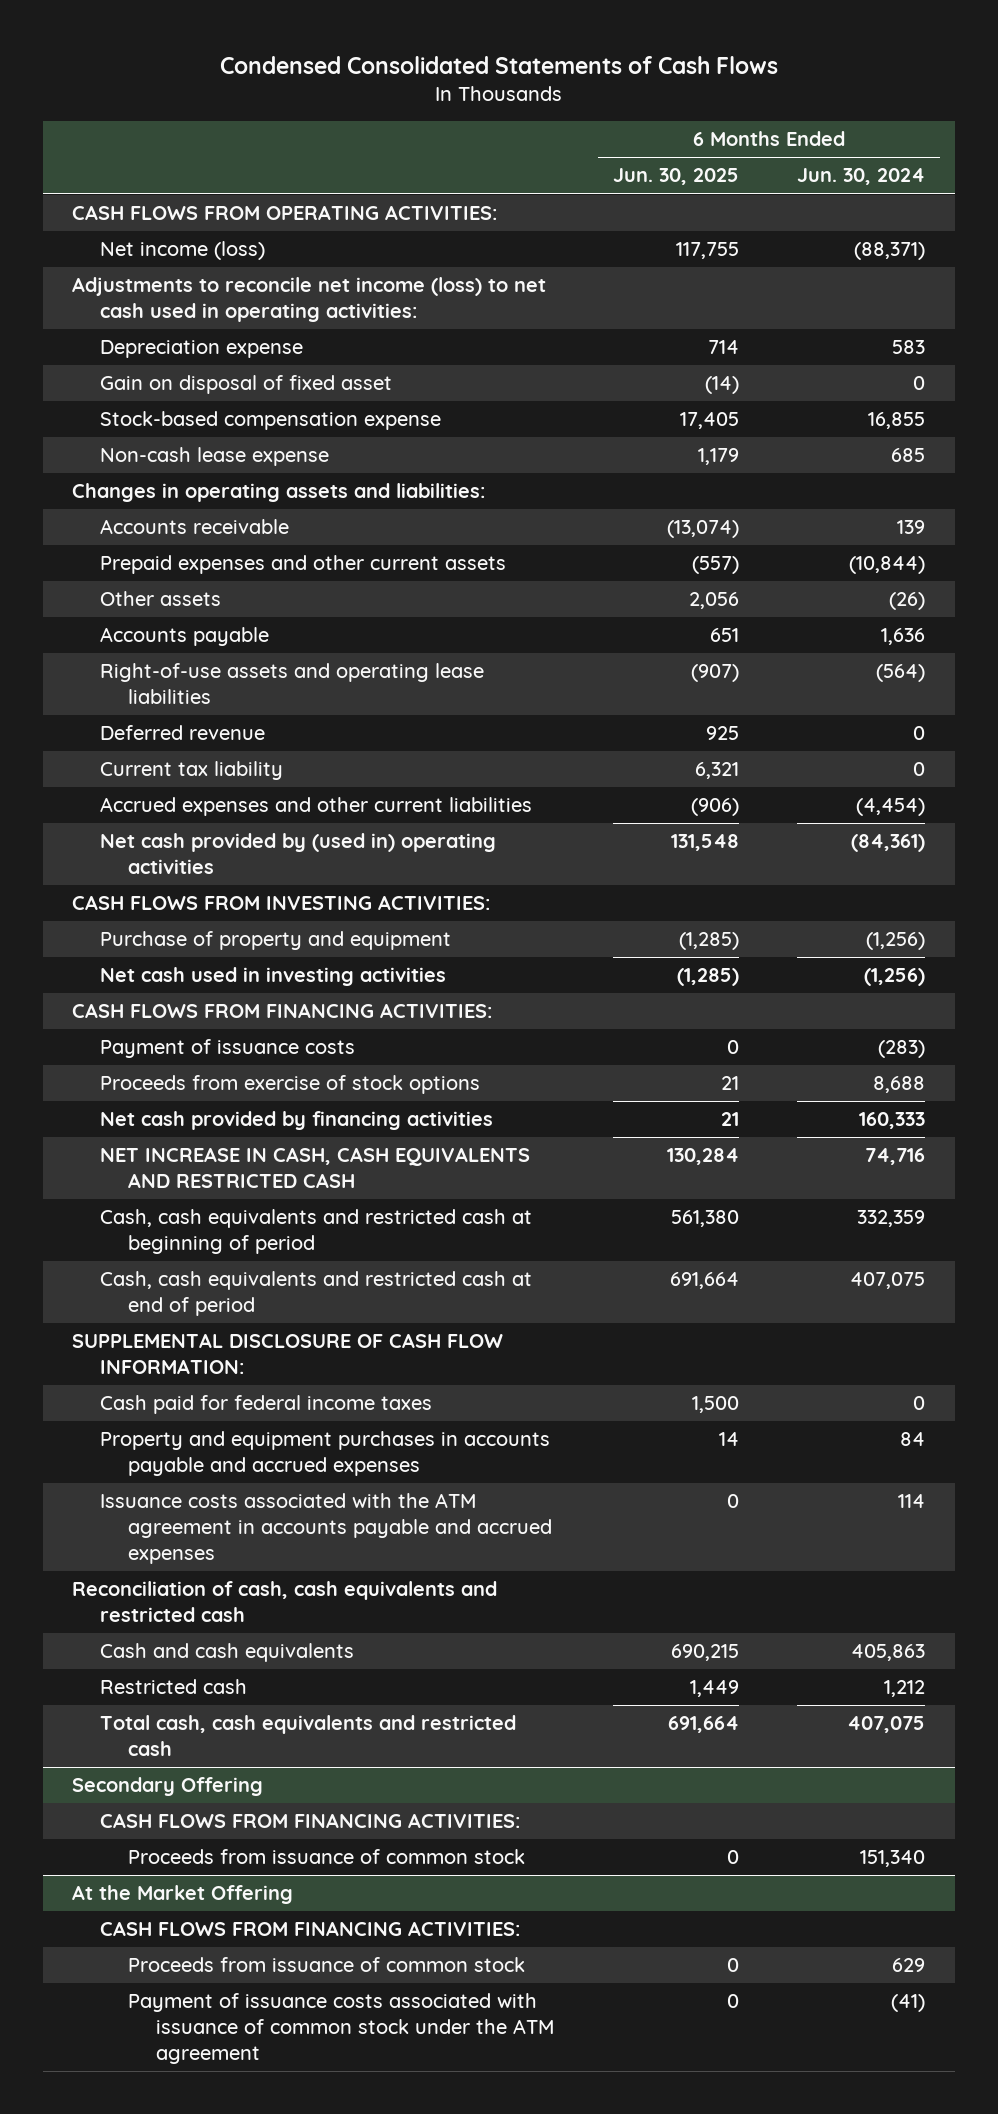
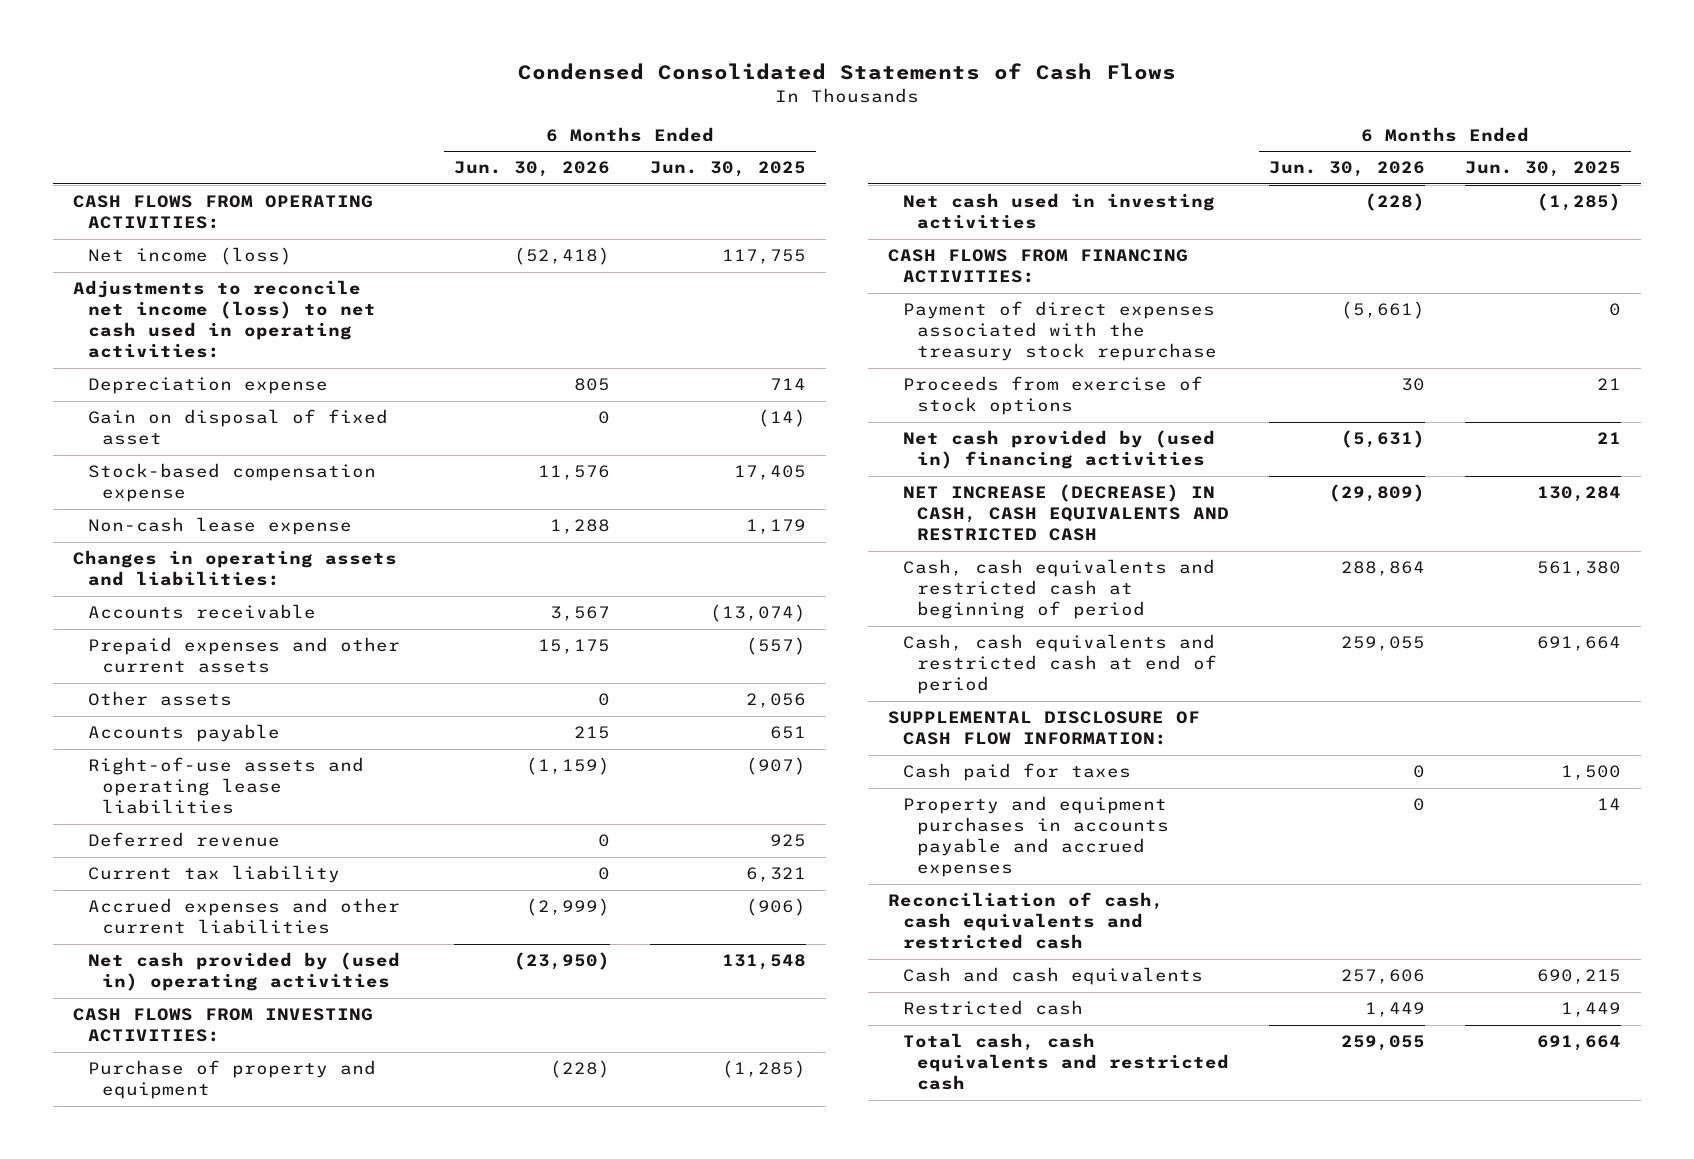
[797,168,926,186] Jun. 30, 2024 -> none
none -> [454,161,611,178] Jun. 30, 2026
[100,1039,356,1059] Payment of issuance costs -> none
none -> [902,301,1218,362] Payment of direct expenses associated with the treasury stock repurchase
[100,1111,494,1131] Net cash provided by financing activities -> [902,430,1215,470] Net cash provided by (used in) financing activities
[100,1147,531,1188] NET INCREASE IN CASH, CASH EQUIVALENTS AND RESTRICTED CASH -> [902,484,1230,542] NET INCREASE (DECREASE) IN CASH, CASH EQUIVALENTS AND RESTRICTED CASH
[100,1395,433,1415] Cash paid for federal income taxes -> [902,763,1131,782] Cash paid for taxes
[100,1493,553,1564] Issuance costs associated with the ATM agreement in accounts payable and accrued expenses -> none
[72,1777,264,1797] Secondary Offering -> none
[100,1813,521,1829] CASH FLOWS FROM FINANCING ACTIVITIES: -> none
[128,1849,526,1865] Proceeds from issuance of common stock -> none
[72,1885,294,1905] At the Market Offering -> none
[100,1921,521,1937] CASH FLOWS FROM FINANCING ACTIVITIES: -> none
[128,1957,526,1973] Proceeds from issuance of common stock -> none
[128,1993,555,2064] Payment of issuance costs associated with issuance of common stock under the ATM agreement -> none

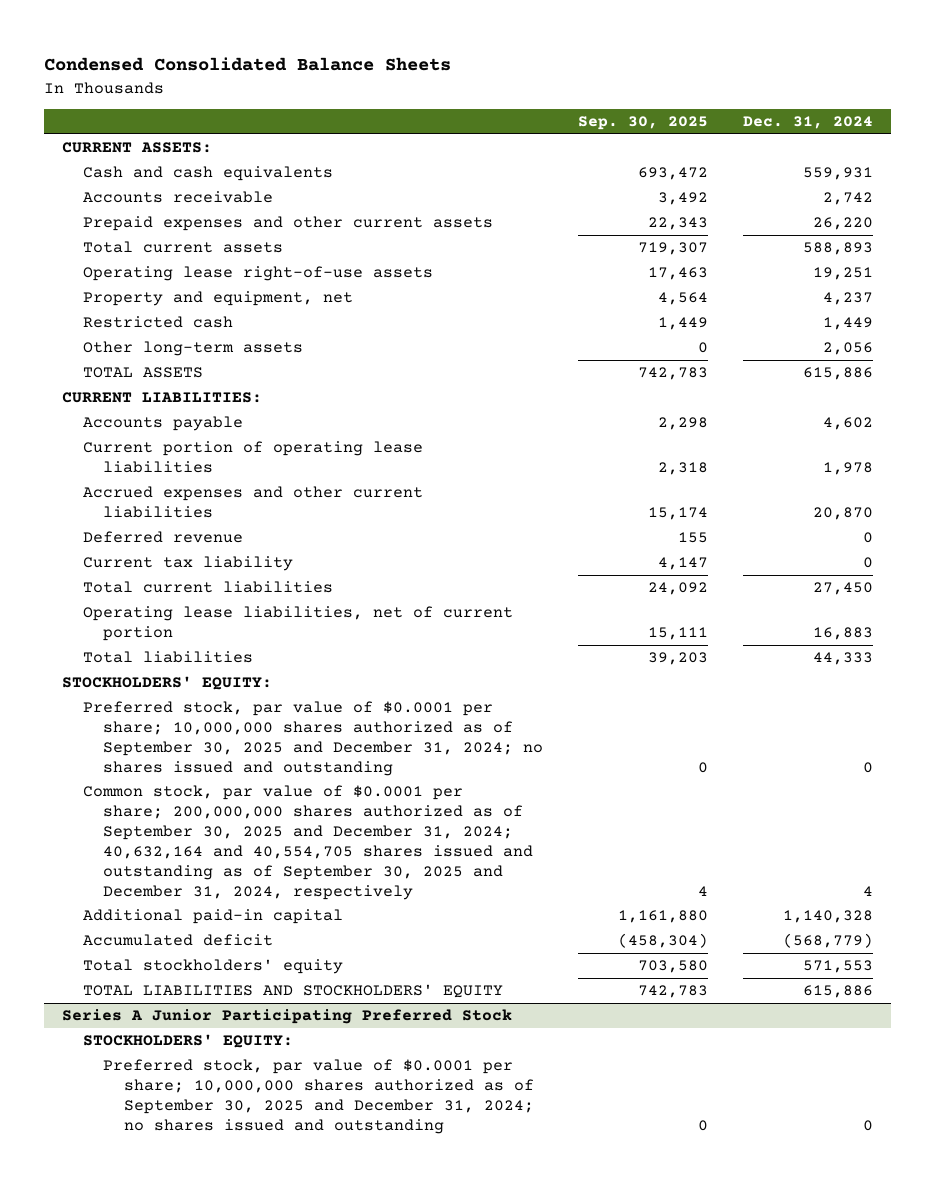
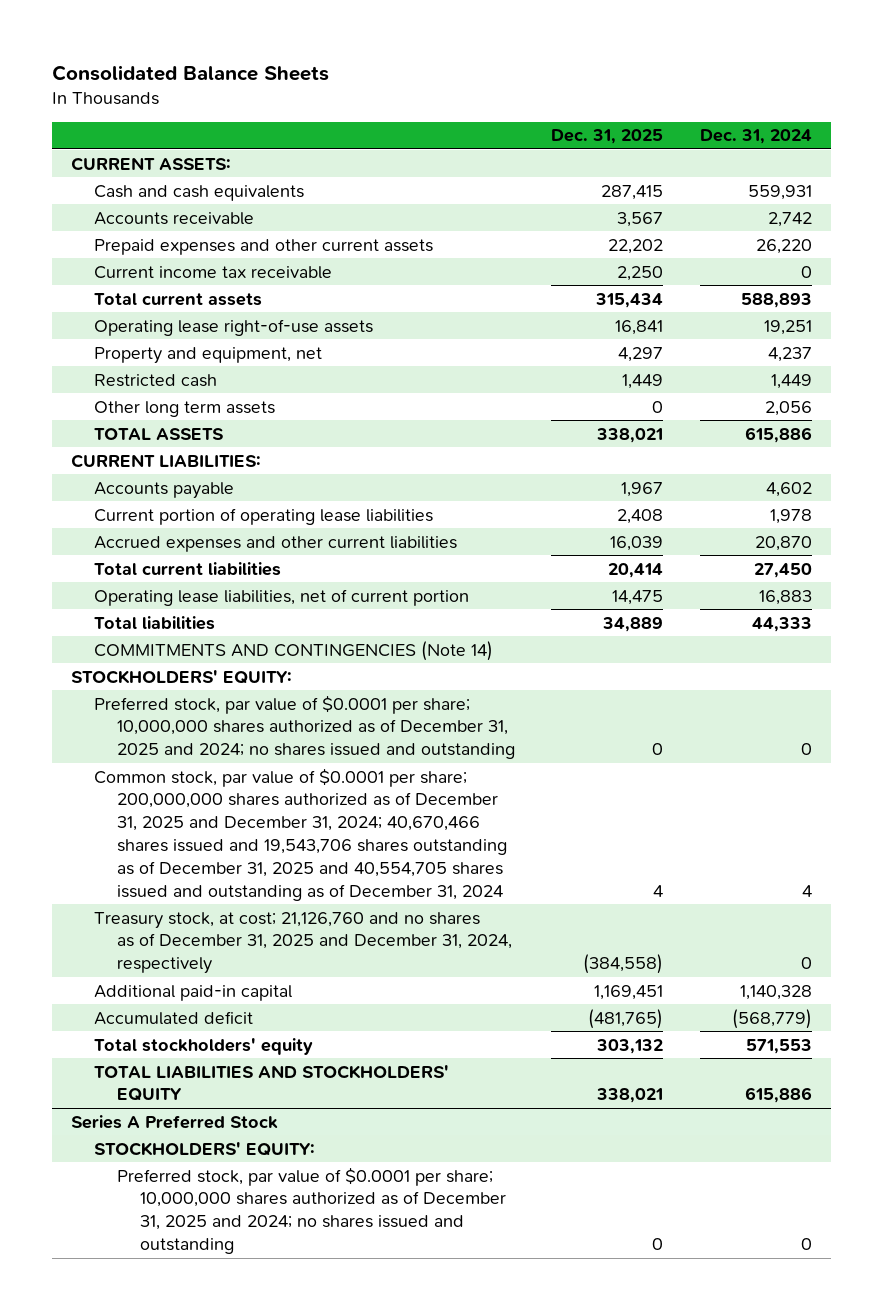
[44,57,452,72] Condensed Consolidated Balance Sheets -> [52,64,330,81] Consolidated Balance Sheets
[578,116,709,131] Sep. 30, 2025 -> none
none -> [551,129,664,145] Dec. 31, 2025
none -> [93,265,332,279] Current income tax receivable
[82,341,303,357] Other long-term assets -> [93,400,275,417] Other long term assets
[82,531,243,544] Deferred revenue -> none
[82,556,293,572] Current tax liability -> none
none -> [93,640,493,661] COMMITMENTS AND CONTINGENCIES (Note 14)
[82,701,544,776] Preferred stock, par value of $0.0001 per share; 10,000,000 shares authorized as of September 30, 2025 and December 31, 2024; no shares issued and outstanding -> [93,694,515,760] Preferred stock, par value of $0.0001 per share; 10,000,000 shares authorized as of December 31, 2025 and 2024; no shares issued and outstanding
[82,785,534,900] Common stock, par value of $0.0001 per share; 200,000,000 shares authorized as of September 30, 2025 and December 31, 2024; 40,632,164 and 40,554,705 shares issued and outstanding as of September 30, 2025 and December 31, 2024, respectively -> [93,767,507,901] Common stock, par value of $0.0001 per share; 200,000,000 shares authorized as of December 31, 2025 and December 31, 2024; 40,670,466 shares issued and 19,543,706 shares outstanding as of December 31, 2025 and 40,554,705 shares issued and outstanding as of December 31, 2024
none -> [93,911,512,975] Treasury stock, at cost; 21,126,760 and no shares as of December 31, 2025 and December 31, 2024, respectively
[61,1009,512,1025] Series A Junior Participating Preferred Stock -> [70,1114,278,1129] Series A Preferred Stock
[103,1059,535,1134] Preferred stock, par value of $0.0001 per share; 10,000,000 shares authorized as of September 30, 2025 and December 31, 2024; no shares issued and outstanding -> [116,1166,506,1255] Preferred stock, par value of $0.0001 per share; 10,000,000 shares authorized as of December 31, 2025 and 2024; no shares issued and outstanding

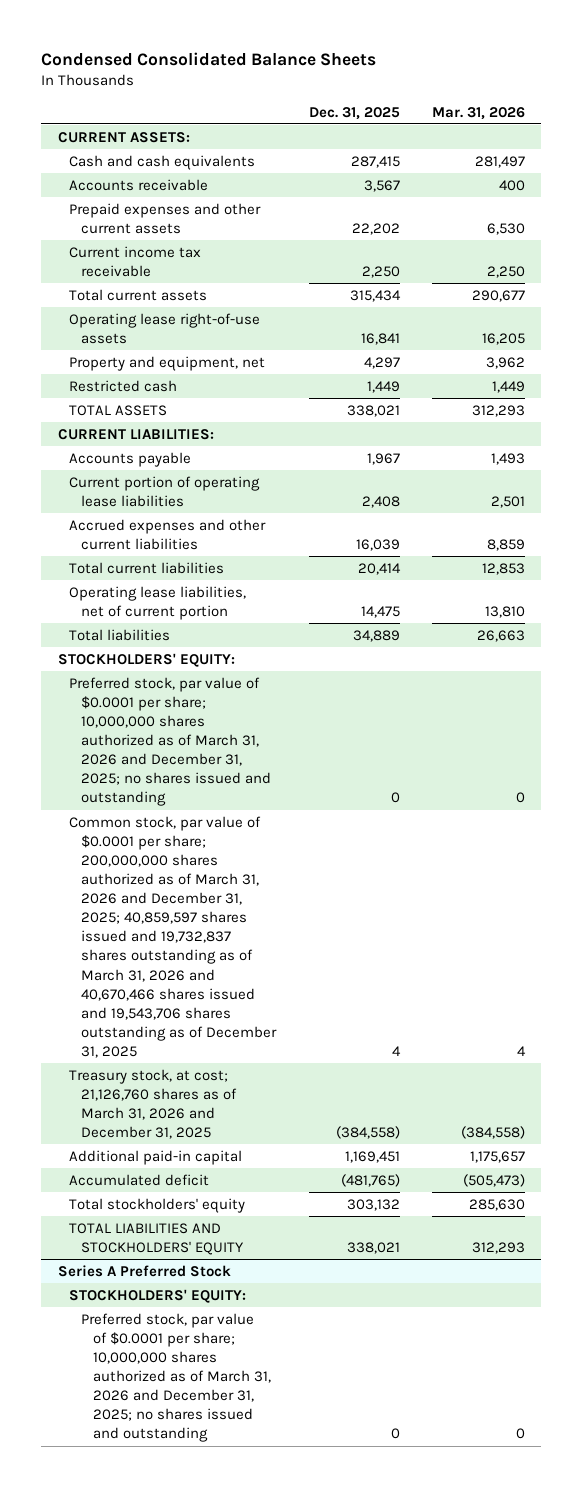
[52,64,330,81] Consolidated Balance Sheets -> [41,51,377,66] Condensed Consolidated Balance Sheets
[700,129,813,145] Dec. 31, 2024 -> none
none -> [432,106,526,120] Mar. 31, 2026
[93,400,275,417] Other long term assets -> none
[93,640,493,661] COMMITMENTS AND CONTINGENCIES (Note 14) -> none
[93,694,515,760] Preferred stock, par value of $0.0001 per share; 10,000,000 shares authorized as of December 31, 2025 and 2024; no shares issued and outstanding -> [69,676,272,807] Preferred stock, par value of $0.0001 per share; 10,000,000 shares authorized as of March 31, 2026 and December 31, 2025; no shares issued and outstanding
[93,767,507,901] Common stock, par value of $0.0001 per share; 200,000,000 shares authorized as of December 31, 2025 and December 31, 2024; 40,670,466 shares issued and 19,543,706 shares outstanding as of December 31, 2025 and 40,554,705 shares issued and outstanding as of December 31, 2024 -> [69,815,278,1058] Common stock, par value of $0.0001 per share; 200,000,000 shares authorized as of March 31, 2026 and December 31, 2025; 40,859,597 shares issued and 19,732,837 shares outstanding as of March 31, 2026 and 40,670,466 shares issued and 19,543,706 shares outstanding as of December 31, 2025
[93,911,512,975] Treasury stock, at cost; 21,126,760 and no shares as of December 31, 2025 and December 31, 2024, respectively -> [69,1068,238,1140] Treasury stock, at cost; 21,126,760 shares as of March 31, 2026 and December 31, 2025
[116,1166,506,1255] Preferred stock, par value of $0.0001 per share; 10,000,000 shares authorized as of December 31, 2025 and 2024; no shares issued and outstanding -> [81,1312,271,1443] Preferred stock, par value of $0.0001 per share; 10,000,000 shares authorized as of March 31, 2026 and December 31, 2025; no shares issued and outstanding

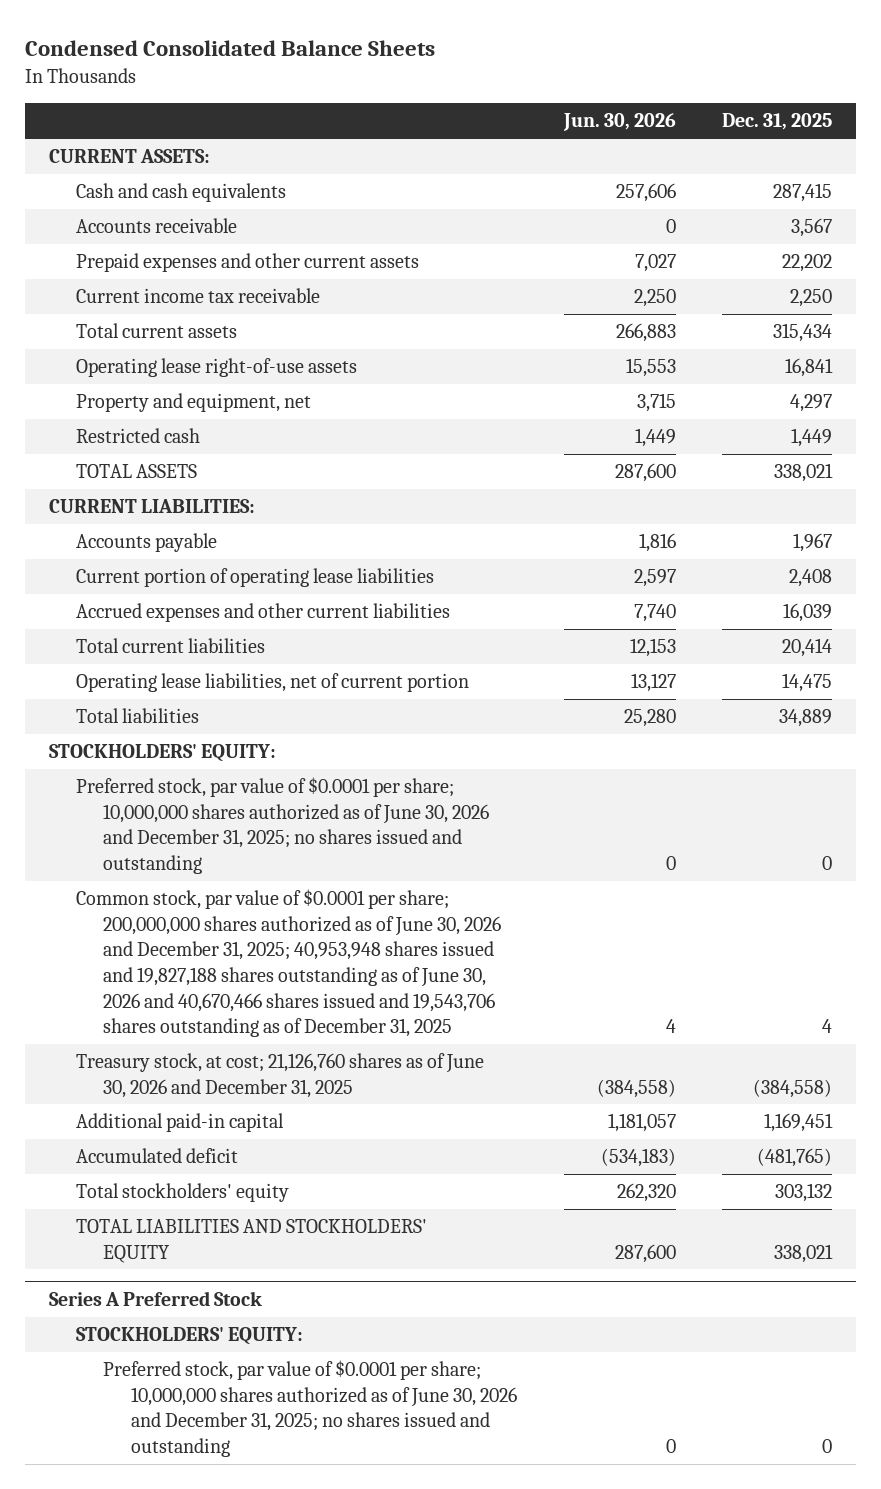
[432,106,526,120] Mar. 31, 2026 -> none
none -> [562,113,676,132] Jun. 30, 2026
[69,676,272,807] Preferred stock, par value of $0.0001 per share; 10,000,000 shares authorized as of March 31, 2026 and December 31, 2025; no shares issued and outstanding -> [76,777,490,875] Preferred stock, par value of $0.0001 per share; 10,000,000 shares authorized as of June 30, 2026 and December 31, 2025; no shares issued and outstanding
[69,815,278,1058] Common stock, par value of $0.0001 per share; 200,000,000 shares authorized as of March 31, 2026 and December 31, 2025; 40,859,597 shares issued and 19,732,837 shares outstanding as of March 31, 2026 and 40,670,466 shares issued and 19,543,706 shares outstanding as of December 31, 2025 -> [76,889,502,1038] Common stock, par value of $0.0001 per share; 200,000,000 shares authorized as of June 30, 2026 and December 31, 2025; 40,953,948 shares issued and 19,827,188 shares outstanding as of June 30, 2026 and 40,670,466 shares issued and 19,543,706 shares outstanding as of December 31, 2025
[69,1068,238,1140] Treasury stock, at cost; 21,126,760 shares as of March 31, 2026 and December 31, 2025 -> [76,1053,485,1098] Treasury stock, at cost; 21,126,760 shares as of June 30, 2026 and December 31, 2025
[81,1312,271,1443] Preferred stock, par value of $0.0001 per share; 10,000,000 shares authorized as of March 31, 2026 and December 31, 2025; no shares issued and outstanding -> [103,1360,517,1458] Preferred stock, par value of $0.0001 per share; 10,000,000 shares authorized as of June 30, 2026 and December 31, 2025; no shares issued and outstanding

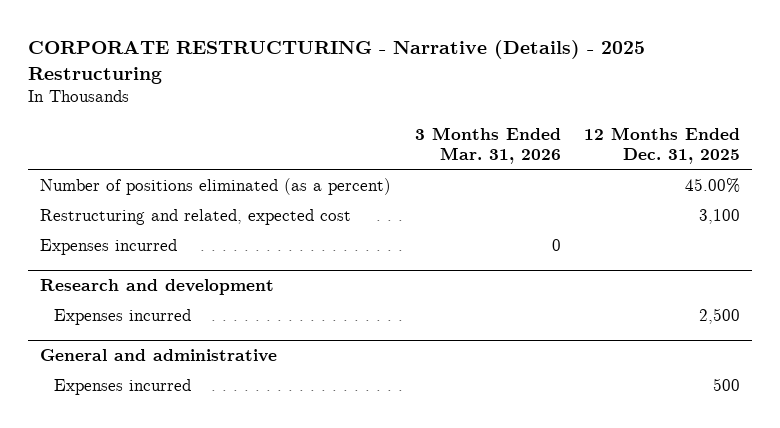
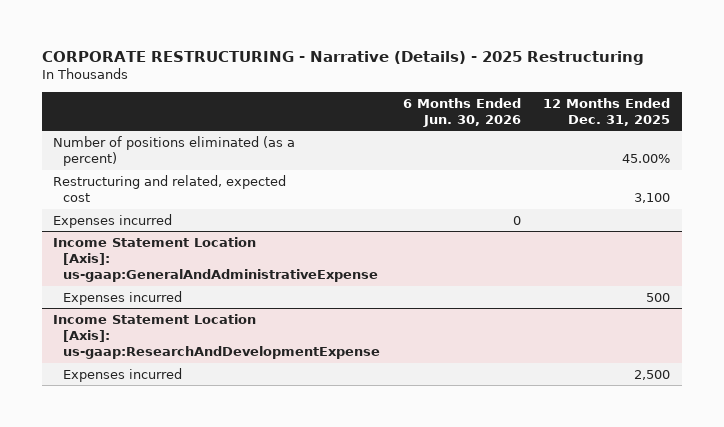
[414,126,561,165] 3 Months Ended Mar. 31, 2026 -> none
none -> [402,97,521,127] 6 Months Ended Jun. 30, 2026
[53,308,191,325] Expenses incurred -> none
[39,348,277,362] General and administrative -> none
[39,278,274,295] Research and development -> [53,236,379,283] Income Statement Location [Axis]: us-gaap:GeneralAndAdministrativeExpense
none -> [53,313,381,360] Income Statement Location [Axis]: us-gaap:ResearchAndDevelopmentExpense
none -> [63,367,183,382] Expenses incurred

